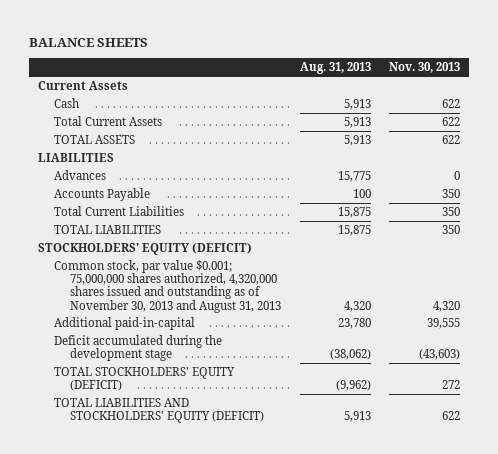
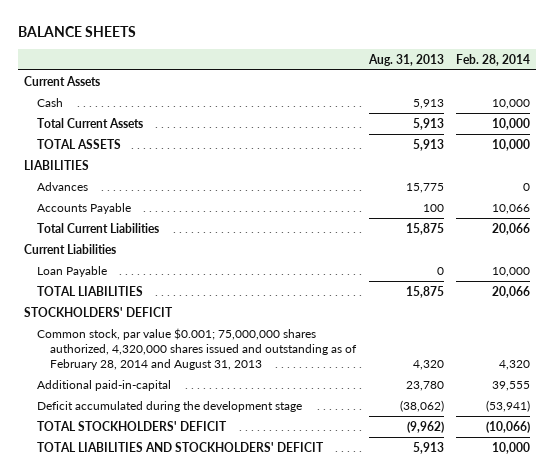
[388,62,460,74] Nov. 30, 2013 -> none
none -> [456,53,531,66] Feb. 28, 2014
none -> [24,243,117,254] Current Liabilities
none -> [37,265,108,277] Loan Payable
[38,243,253,256] STOCKHOLDERS' EQUITY (DEFICIT) -> [24,306,174,317] STOCKHOLDERS' DEFICIT
[54,260,282,313] Common stock, par value $0.001; 75,000,000 shares authorized, 4,320,000 shares issued and outstanding as of November 30, 2013 and August 31, 2013 -> [37,327,358,371] Common stock, par value $0.001; 75,000,000 shares authorized, 4,320,000 shares issued and outstanding as of February 28, 2014 and August 31, 2013
[54,367,236,392] TOTAL STOCKHOLDERS' EQUITY (DEFICIT) -> [37,420,228,431] TOTAL STOCKHOLDERS' DEFICIT
[54,398,265,424] TOTAL LIABILITIES AND STOCKHOLDERS' EQUITY (DEFICIT) -> [37,441,325,452] TOTAL LIABILITIES AND STOCKHOLDERS' DEFICIT

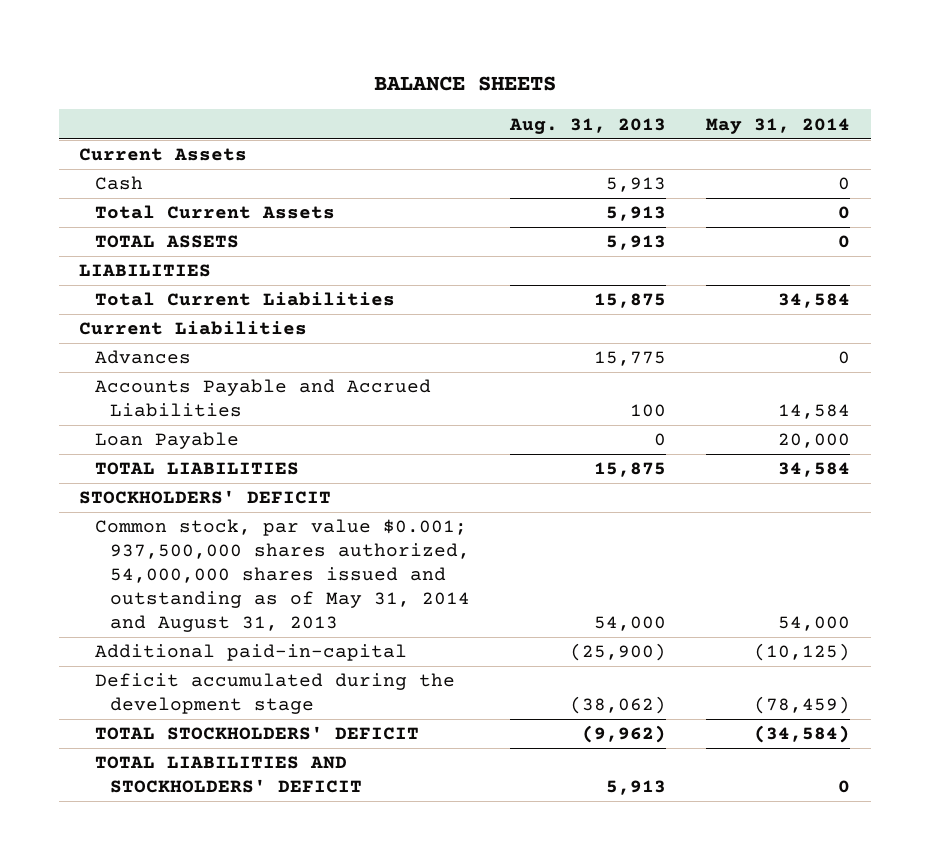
[456,53,531,66] Feb. 28, 2014 -> none
none -> [706,117,851,134] May 31, 2014
[37,202,132,214] Accounts Payable -> none
[37,181,89,191] Advances -> [94,350,191,365] Advances
none -> [94,379,431,418] Accounts Payable and Accrued Liabilities
[37,327,358,371] Common stock, par value $0.001; 75,000,000 shares authorized, 4,320,000 shares issued and outstanding as of February 28, 2014 and August 31, 2013 -> [94,519,471,633] Common stock, par value $0.001; 937,500,000 shares authorized, 54,000,000 shares issued and outstanding as of May 31, 2014 and August 31, 2013
[412,360,444,371] 4,320 -> [594,616,667,632] 54,000
[405,380,444,391] 23,780 -> [570,643,667,662] (25,900)

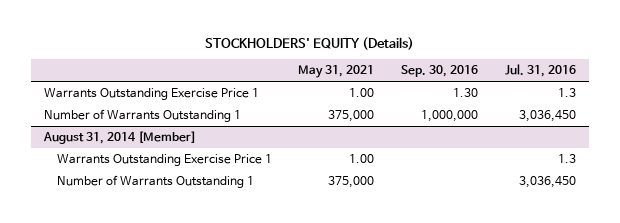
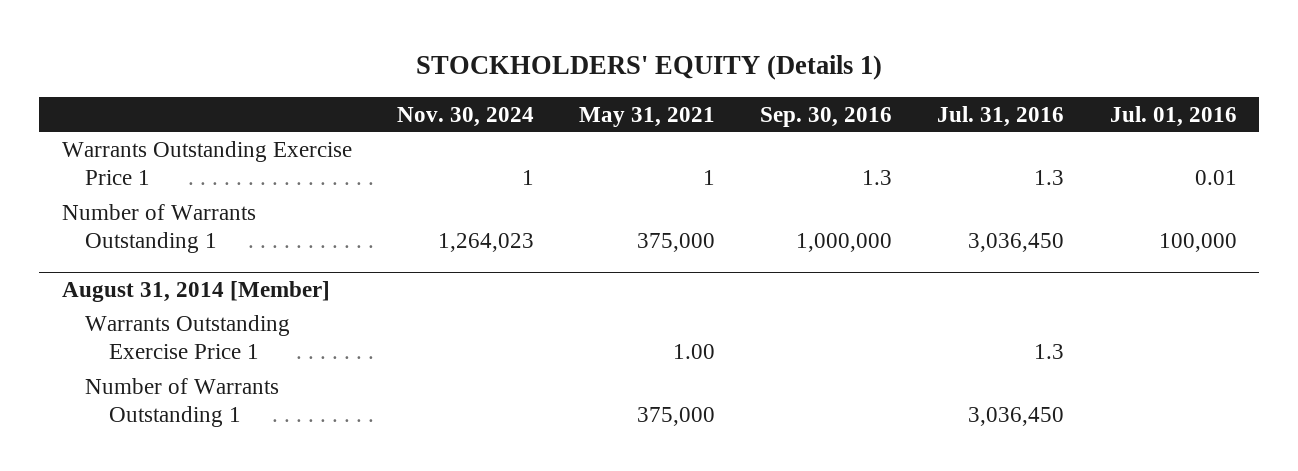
[204,37,414,51] STOCKHOLDERS' EQUITY (Details) -> [416,55,883,81] STOCKHOLDERS' EQUITY (Details 1)
none -> [396,106,534,127] Nov. 30, 2024
none -> [1109,105,1237,127] Jul. 01, 2016
[349,88,375,98] 1.00 -> [703,169,716,185] 1
[453,88,479,98] 1.30 -> [862,169,893,185] 1.3

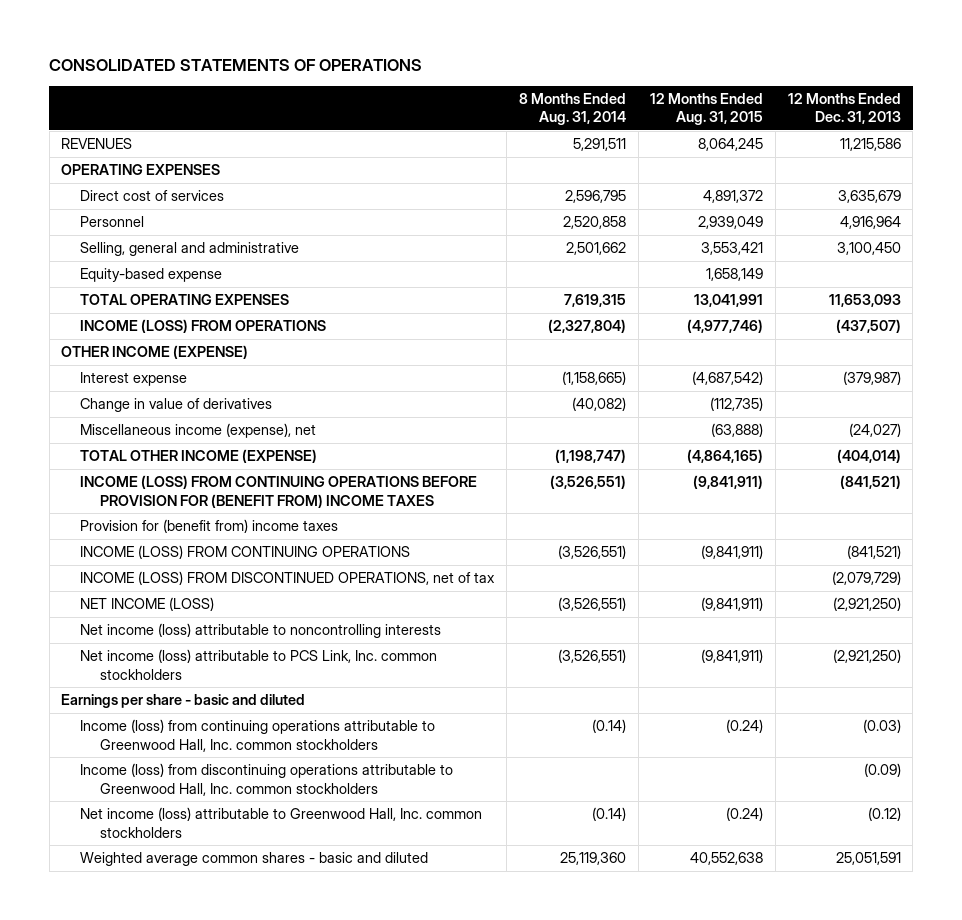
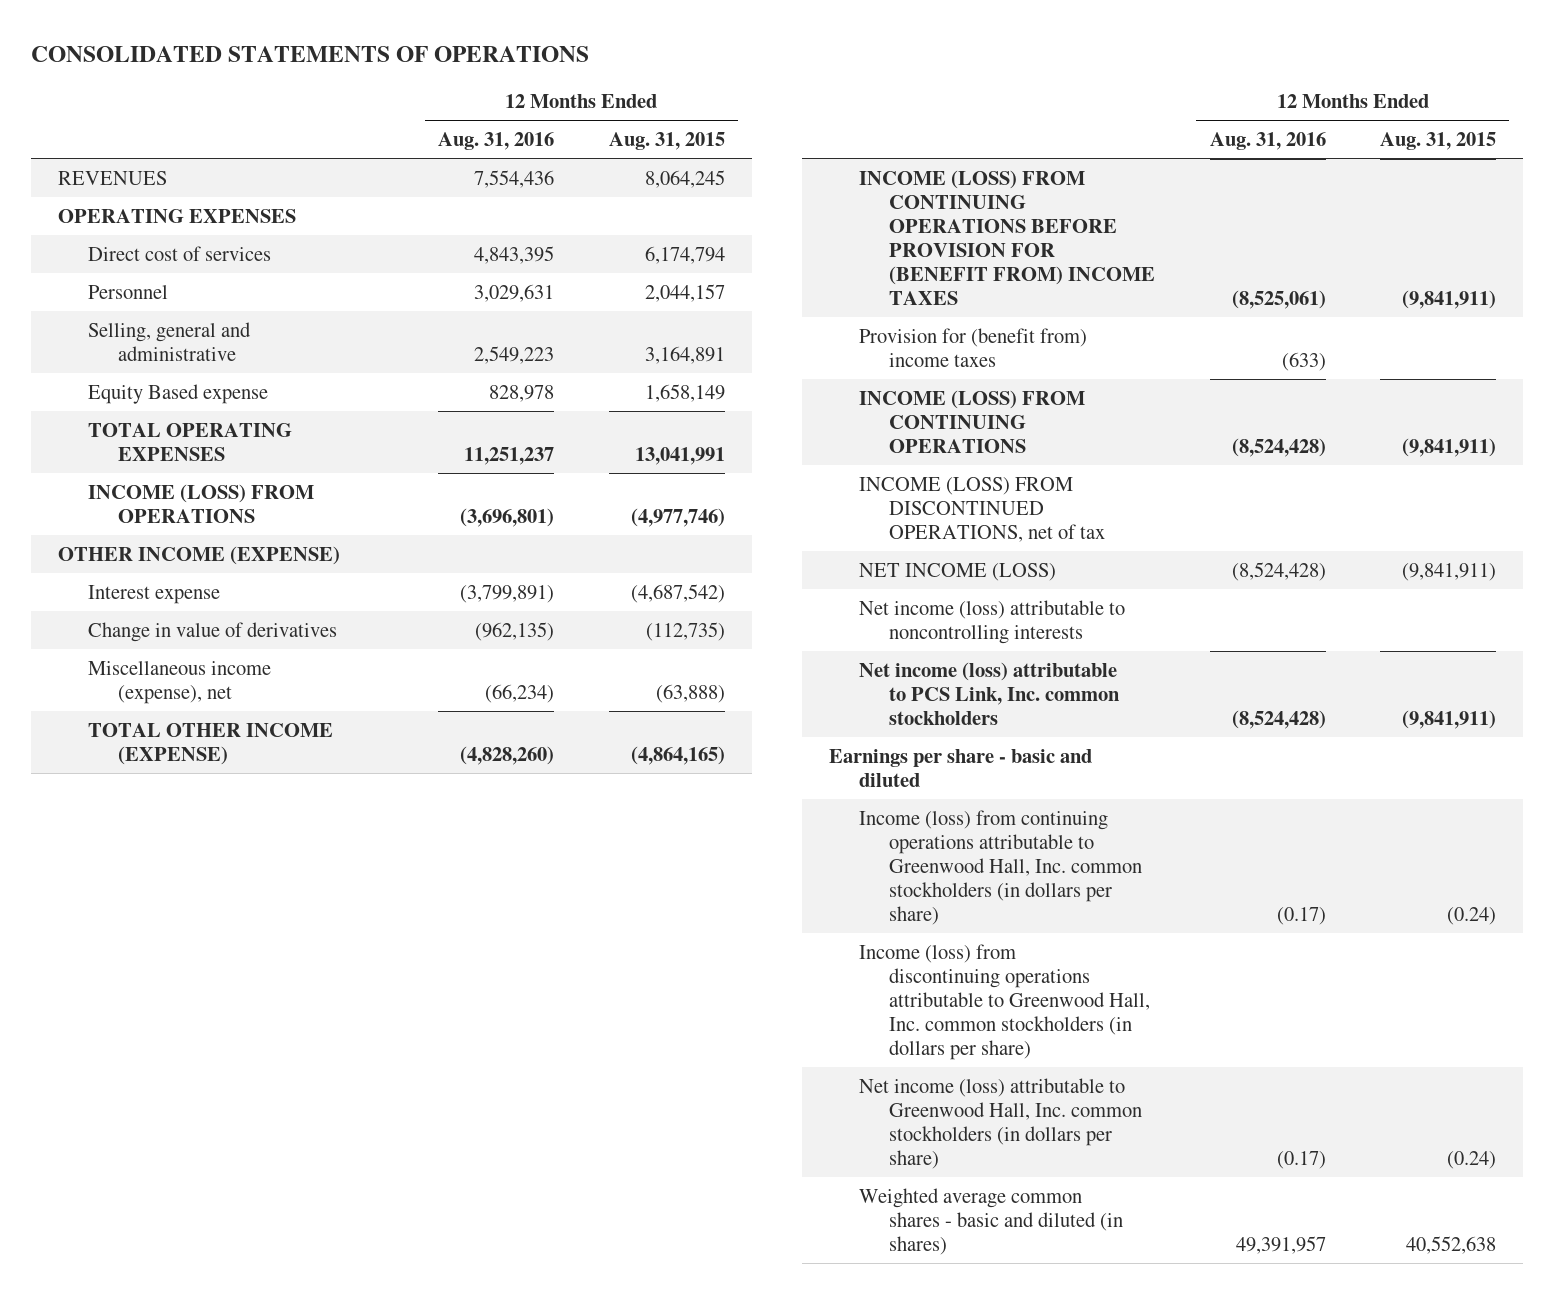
[518,92,626,126] 8 Months Ended Aug. 31, 2014 -> none
[787,92,901,125] 12 Months Ended Dec. 31, 2013 -> none
none -> [438,131,555,150] Aug. 31, 2016
[703,189,764,203] 4,891,372 -> [644,245,725,264] 6,174,794
[698,215,764,229] 2,939,049 -> [644,283,725,302] 2,044,157
[701,241,764,255] 3,553,421 -> [644,345,725,364] 3,164,891
[80,267,223,282] Equity-based expense -> [88,383,269,404] Equity Based expense
[80,718,436,752] Income (loss) from continuing operations attributable to Greenwood Hall, Inc. common stockholders -> [859,809,1143,926] Income (loss) from continuing operations attributable to Greenwood Hall, Inc. common stockholders (in dollars per share)
[80,762,454,796] Income (loss) from discontinuing operations attributable to Greenwood Hall, Inc. common stockholders -> [859,943,1151,1061] Income (loss) from discontinuing operations attributable to Greenwood Hall, Inc. common stockholders (in dollars per share)
[80,806,483,838] Net income (loss) attributable to Greenwood Hall, Inc. common stockholders -> [859,1077,1143,1169] Net income (loss) attributable to Greenwood Hall, Inc. common stockholders (in dollars per share)
[80,851,429,866] Weighted average common shares - basic and diluted -> [859,1187,1124,1255] Weighted average common shares - basic and diluted (in shares)

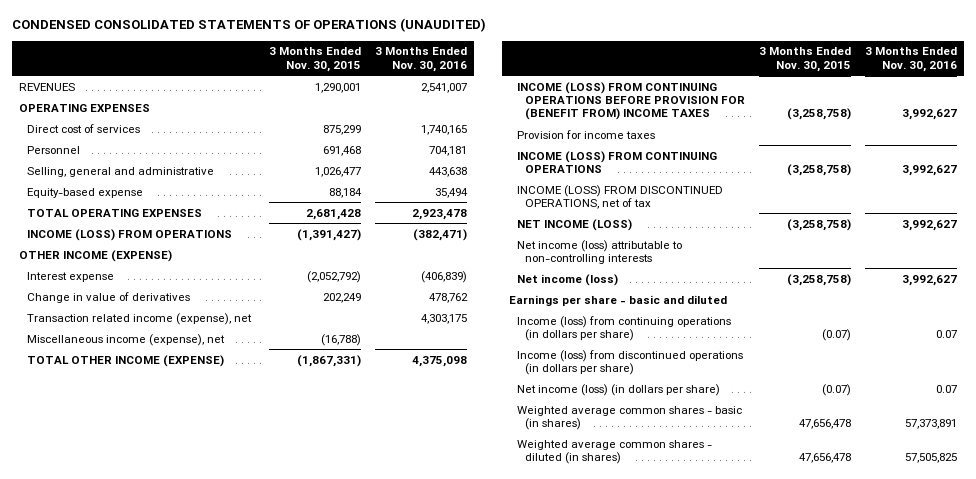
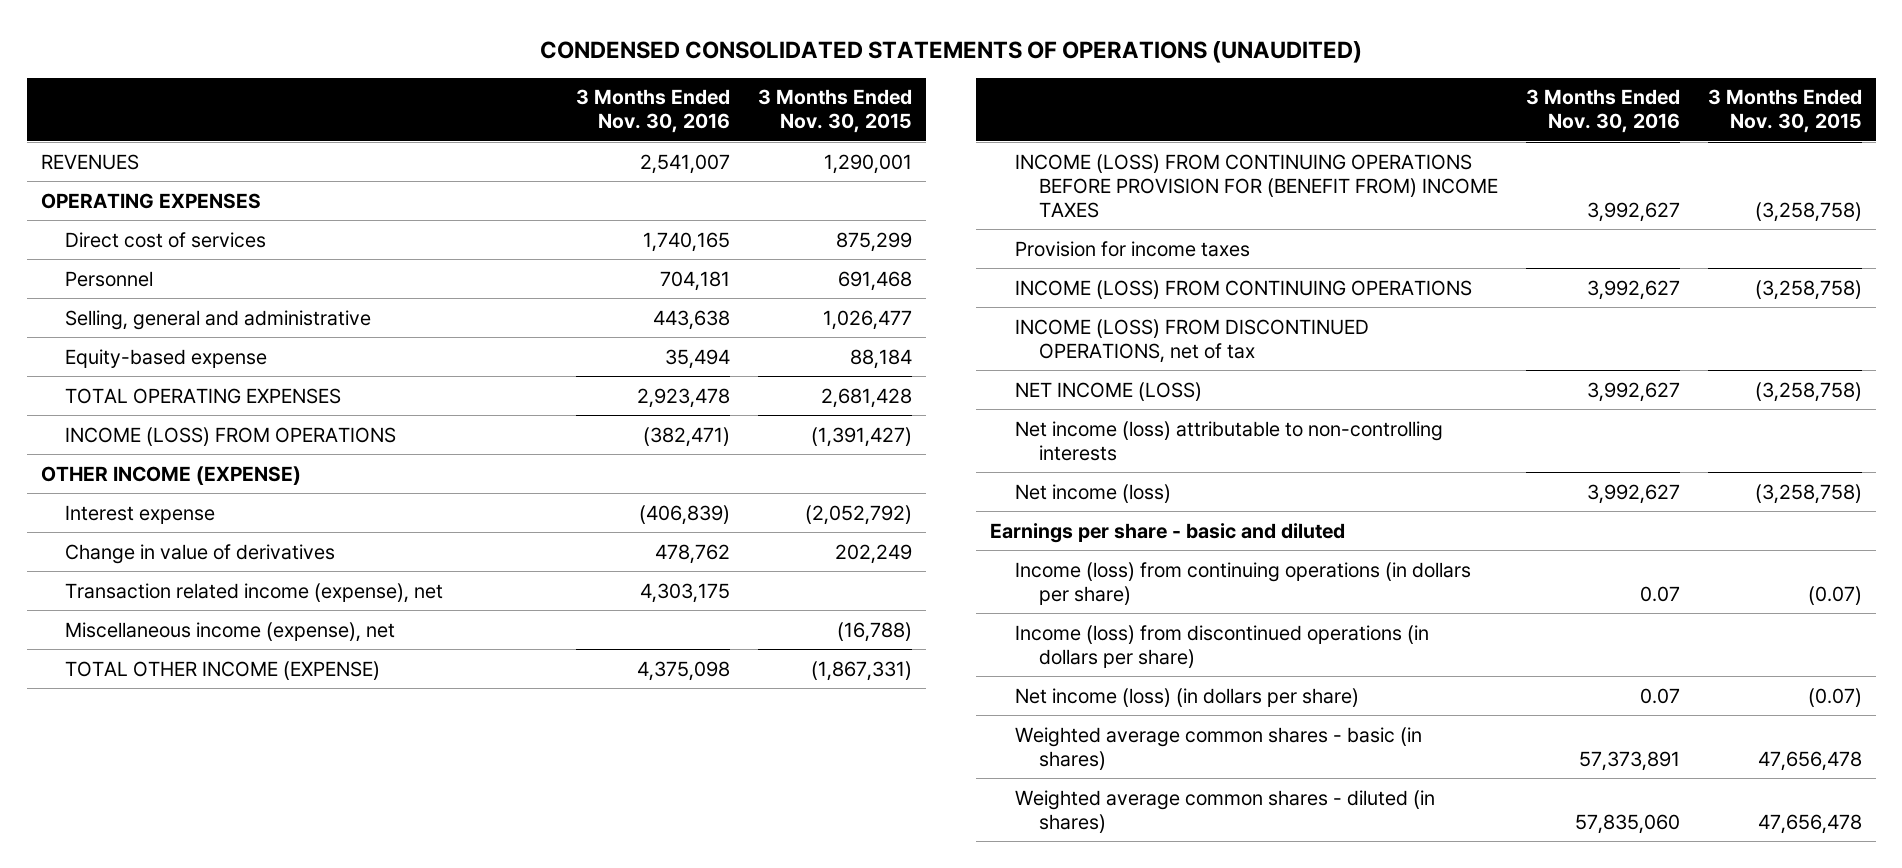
[905,452,958,463] 57,505,825 -> [1574,813,1680,834] 57,835,060

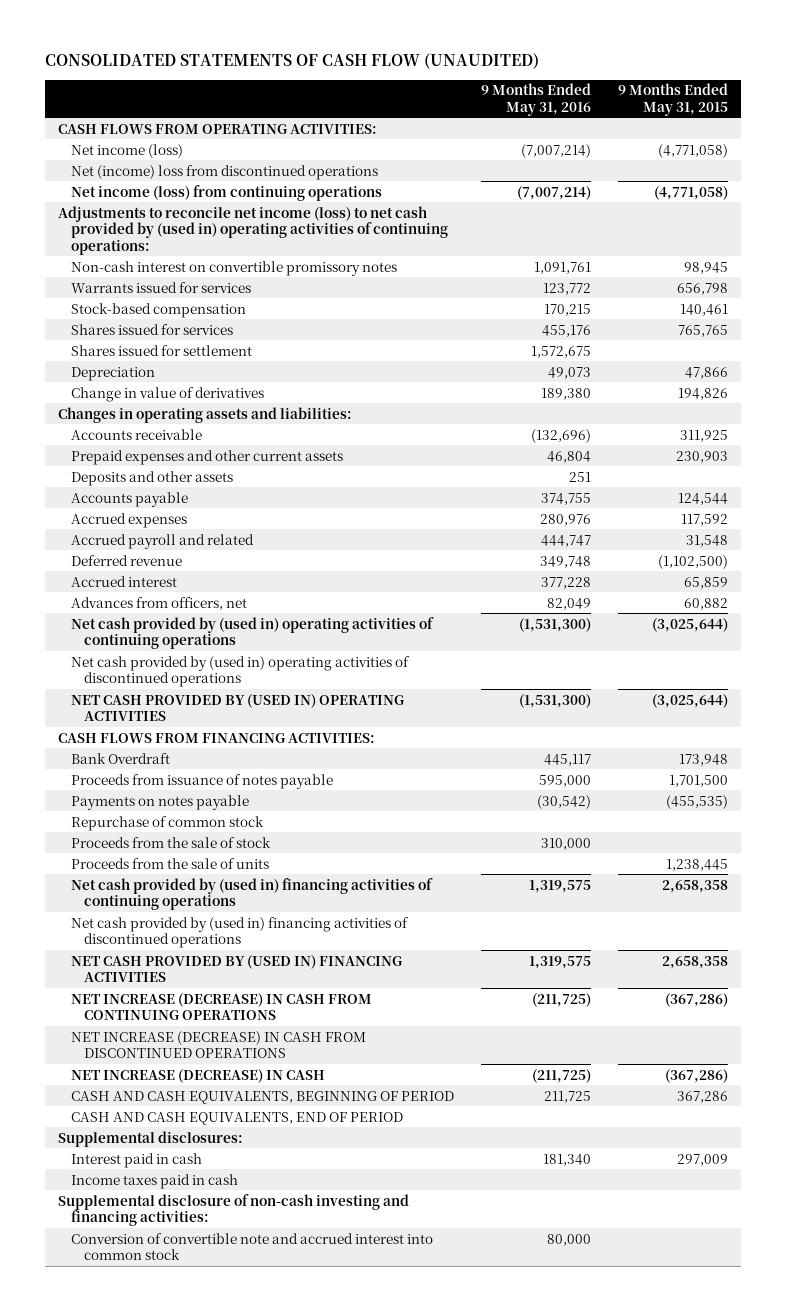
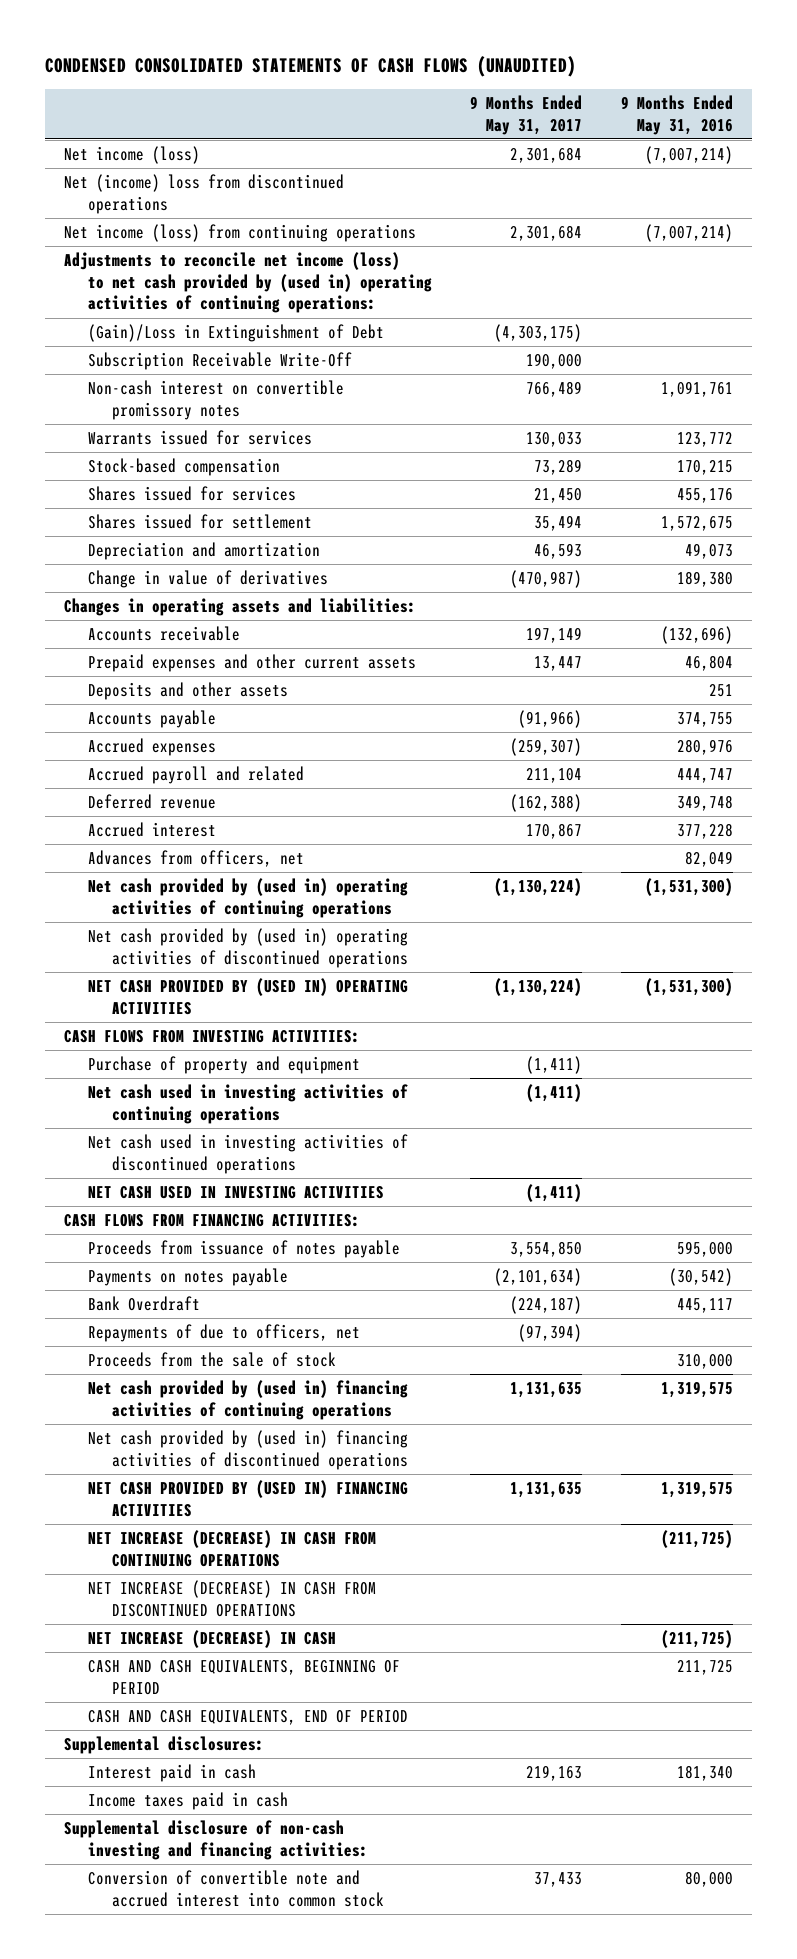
[45,53,540,70] CONSOLIDATED STATEMENTS OF CASH FLOW (UNAUDITED) -> [45,55,577,77] CONDENSED CONSOLIDATED STATEMENTS OF CASH FLOWS (UNAUDITED)
[617,83,728,116] 9 Months Ended May 31, 2015 -> none
none -> [470,95,583,135] 9 Months Ended May 31, 2017
[58,123,378,134] CASH FLOWS FROM OPERATING ACTIVITIES: -> none
none -> [88,324,385,343] (Gain)/Loss in Extinguishment of Debt
none -> [88,352,353,371] Subscription Receivable Write-Off
[71,366,156,381] Depreciation -> [88,542,321,561] Depreciation and amortization
none -> [64,1030,361,1044] CASH FLOWS FROM INVESTING ACTIVITIES:
none -> [88,1056,361,1075] Purchase of property and equipment
none -> [88,1084,409,1124] Net cash used in investing activities of continuing operations
none -> [88,1134,409,1174] Net cash used in investing activities of discontinued operations
none -> [88,1186,385,1200] NET CASH USED IN INVESTING ACTIVITIES
[71,815,265,831] Repurchase of common stock -> none
[71,752,171,764] Bank Overdraft -> [88,1296,201,1312] Bank Overdraft
none -> [88,1324,361,1343] Repayments of due to officers, net
[71,857,270,869] Proceeds from the sale of units -> none

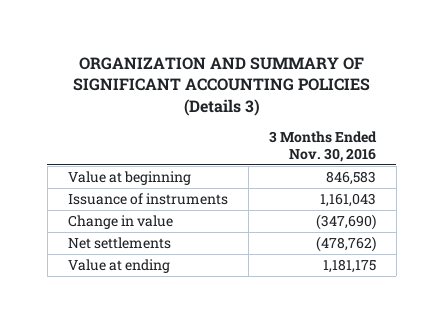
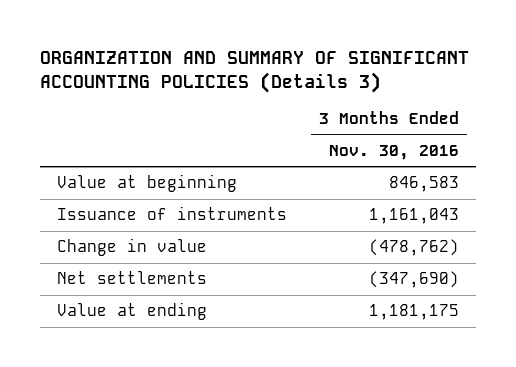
[315,213,376,230] (347,690) -> [369,239,460,257] (478,762)
[315,235,376,252] (478,762) -> [369,271,460,289] (347,690)

